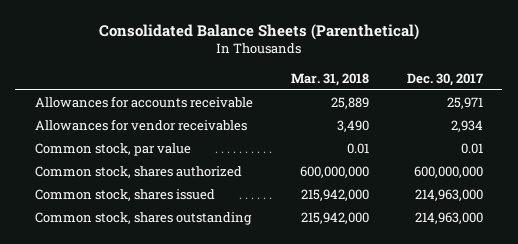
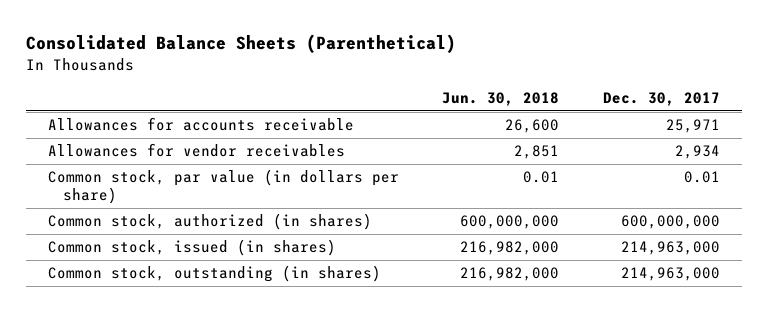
[290,72,369,86] Mar. 31, 2018 -> none
none -> [442,92,560,107] Jun. 30, 2018
[34,143,191,157] Common stock, par value -> [47,169,399,204] Common stock, par value (in dollars per share)
[34,166,242,179] Common stock, shares authorized -> [47,213,372,231] Common stock, authorized (in shares)
[34,189,215,202] Common stock, shares issued -> [47,239,336,257] Common stock, issued (in shares)
[34,212,252,226] Common stock, shares outstanding -> [47,265,381,283] Common stock, outstanding (in shares)

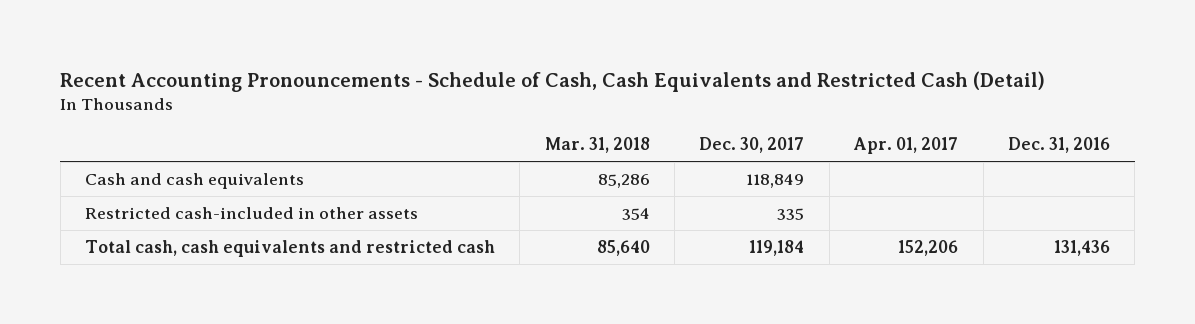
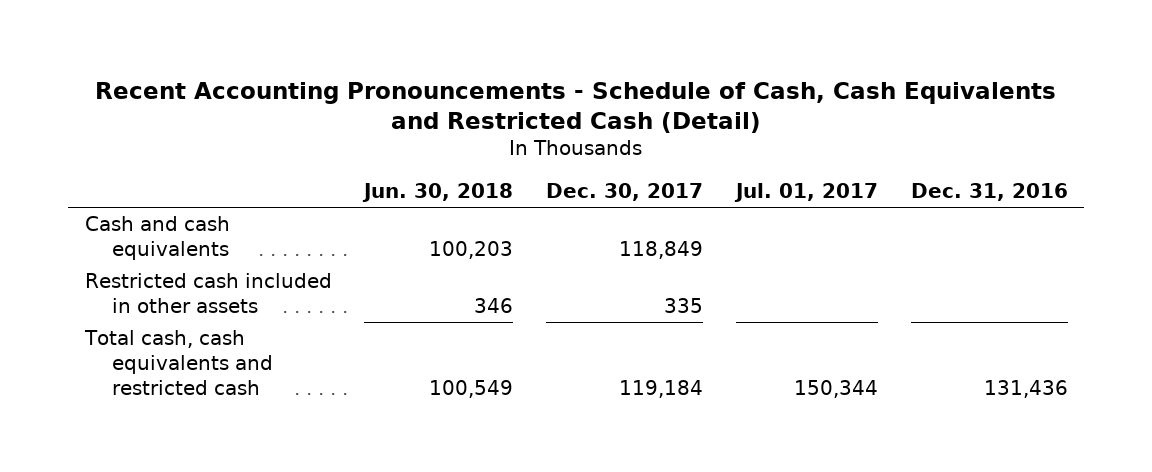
[544,137,650,154] Mar. 31, 2018 -> none
[853,137,959,155] Apr. 01, 2017 -> none
none -> [362,183,514,203] Jun. 30, 2018
none -> [733,183,878,203] Jul. 01, 2017
[84,206,418,219] Restricted cash-included in other assets -> [84,273,332,314] Restricted cash included in other assets

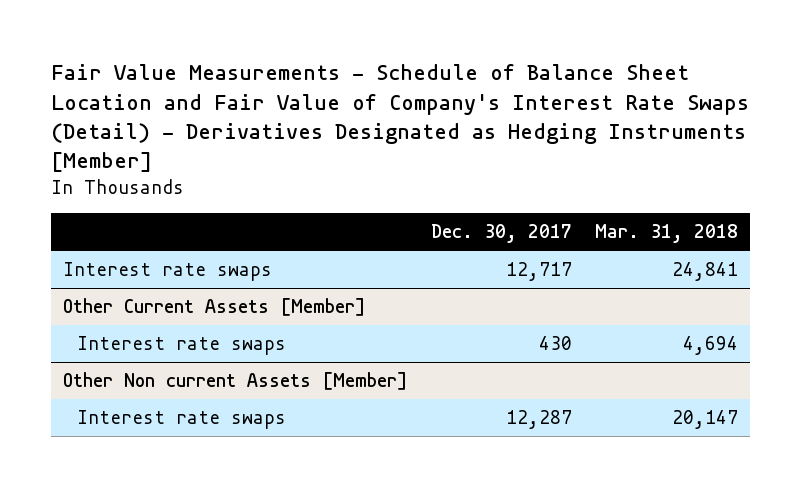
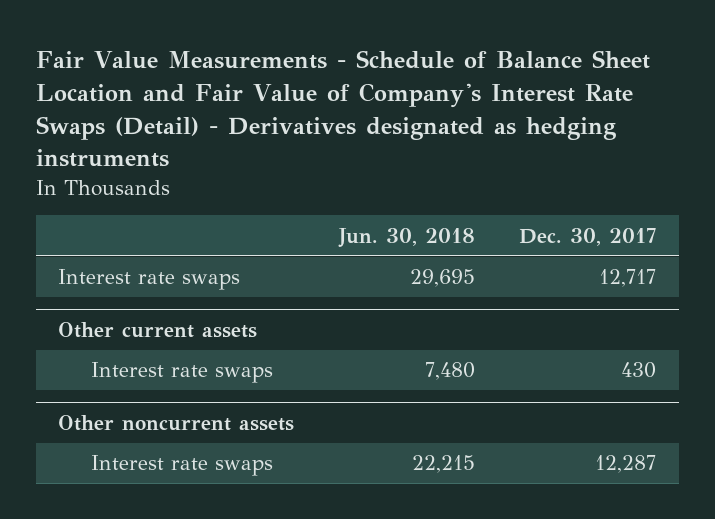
[51,64,750,173] Fair Value Measurements - Schedule of Balance Sheet Location and Fair Value of Company's Interest Rate Swaps (Detail) - Derivatives Designated as Hedging Instruments [Member] -> [35,50,650,168] Fair Value Measurements - Schedule of Balance Sheet Location and Fair Value of Company's Interest Rate Swaps (Detail) - Derivatives designated as hedging instruments
[595,224,739,244] Mar. 31, 2018 -> none
none -> [337,227,475,248] Jun. 30, 2018
[62,298,366,317] Other Current Assets [Member] -> [58,321,258,338] Other current assets
[62,372,408,391] Other Non current Assets [Member] -> [58,414,295,431] Other noncurrent assets

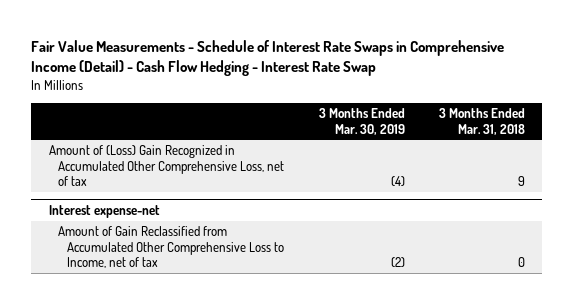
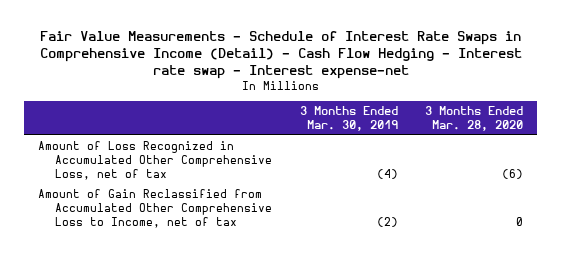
[31,39,505,77] Fair Value Measurements - Schedule of Interest Rate Swaps in Comprehensive Income (Detail) - Cash Flow Hedging - Interest Rate Swap -> [39,30,522,79] Fair Value Measurements - Schedule of Interest Rate Swaps in Comprehensive Income (Detail) - Cash Flow Hedging - Interest rate swap - Interest expense-net
[439,108,526,135] 3 Months Ended Mar. 31, 2018 -> none
none -> [425,105,524,131] 3 Months Ended Mar. 28, 2020
[48,204,160,218] Interest expense-net -> none
[48,145,284,186] Amount of (Loss) Gain Recognized in Accumulated Other Comprehensive Loss, net of tax -> [37,141,272,180] Amount of Loss Recognized in Accumulated Other Comprehensive Loss, net of tax

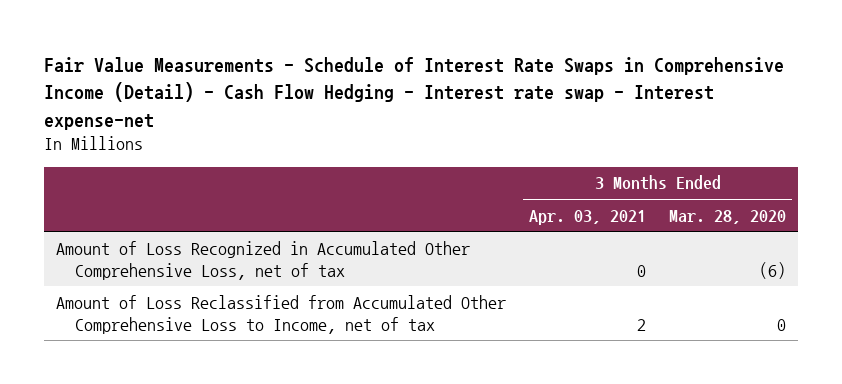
[299,105,398,131] 3 Months Ended Mar. 30, 2019 -> none
none -> [528,209,646,225] Apr. 03, 2021
[37,189,272,228] Amount of Gain Reclassified from Accumulated Other Comprehensive Loss to Income, net of tax -> [55,294,506,334] Amount of Loss Reclassified from Accumulated Other Comprehensive Loss to Income, net of tax

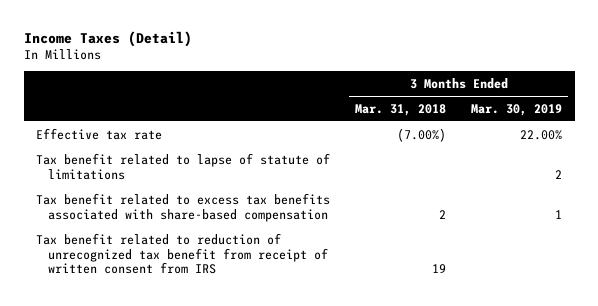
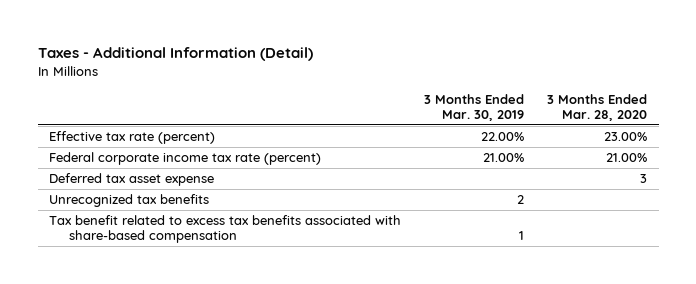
[23,30,192,47] Income Taxes (Detail) -> [37,47,313,62] Taxes - Additional Information (Detail)
[355,103,447,116] Mar. 31, 2018 -> none
none -> [547,93,648,122] 3 Months Ended Mar. 28, 2020
[36,127,163,140] Effective tax rate -> [49,131,216,145] Effective tax rate (percent)
none -> [49,152,322,166] Federal corporate income tax rate (percent)
none -> [49,173,215,187] Deferred tax asset expense
[36,152,331,180] Tax benefit related to lapse of statute of limitations -> [49,194,210,208] Unrecognized tax benefits
[36,232,329,275] Tax benefit related to reduction of unrecognized tax benefit from receipt of written consent from IRS -> none

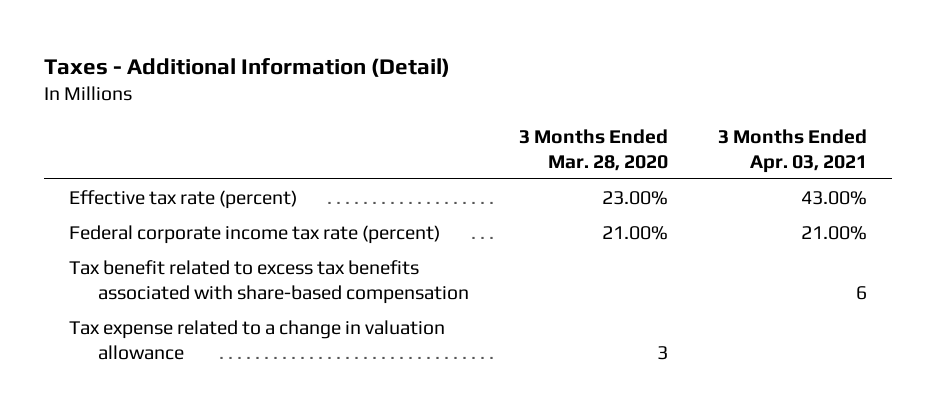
[424,93,525,122] 3 Months Ended Mar. 30, 2019 -> none
none -> [718,128,868,173] 3 Months Ended Apr. 03, 2021
[49,173,215,187] Deferred tax asset expense -> none
[49,194,210,208] Unrecognized tax benefits -> none
none -> [68,319,445,360] Tax expense related to a change in valuation allowance

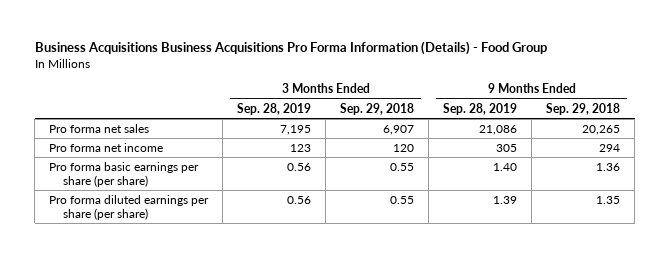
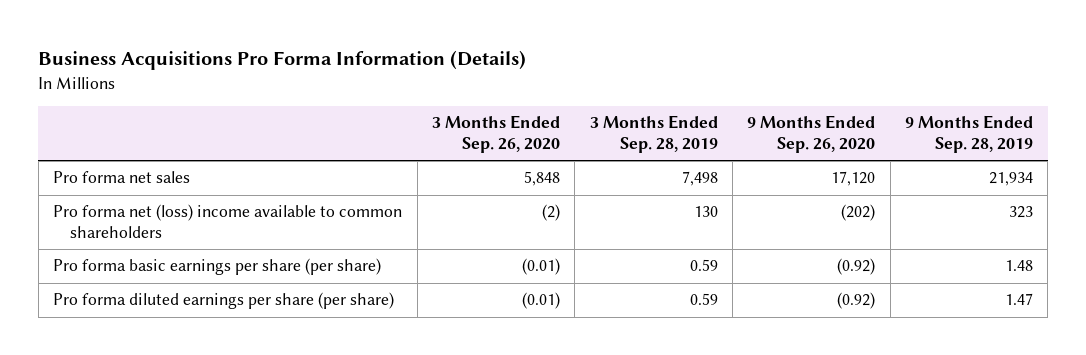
[34,41,547,56] Business Acquisitions Business Acquisitions Pro Forma Information (Details) - Food Group -> [38,50,527,71] Business Acquisitions Pro Forma Information (Details)
[340,102,415,115] Sep. 29, 2018 -> none
[546,102,621,115] Sep. 29, 2018 -> none
none -> [431,115,560,153] 3 Months Ended Sep. 26, 2020
none -> [747,115,876,153] 9 Months Ended Sep. 26, 2020
[280,124,312,135] 7,195 -> [681,171,718,187] 7,498
[479,124,518,135] 21,086 -> [988,172,1033,187] 21,934
[49,142,164,152] Pro forma net income -> [53,204,403,238] Pro forma net (loss) income available to common shareholders
[290,143,312,152] 123 -> [693,206,718,218] 130
[496,143,518,152] 305 -> [1008,206,1033,219] 323
[287,162,312,171] 0.56 -> [689,259,718,272] 0.59
[493,162,518,171] 1.40 -> [1004,260,1033,272] 1.48
[287,195,312,204] 0.56 -> [689,293,718,306] 0.59
[493,195,518,204] 1.39 -> [1004,293,1033,306] 1.47

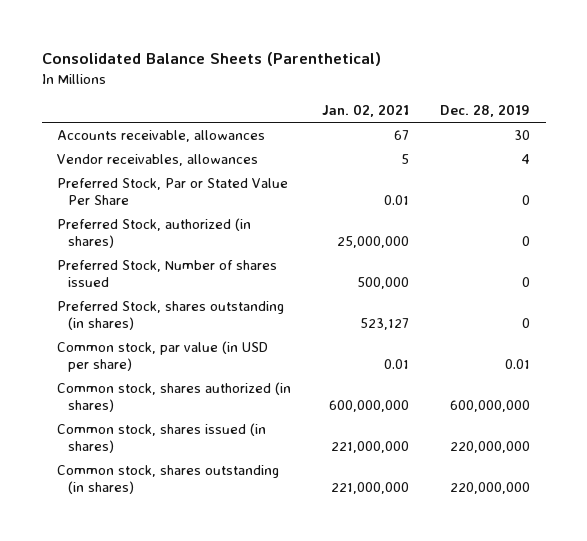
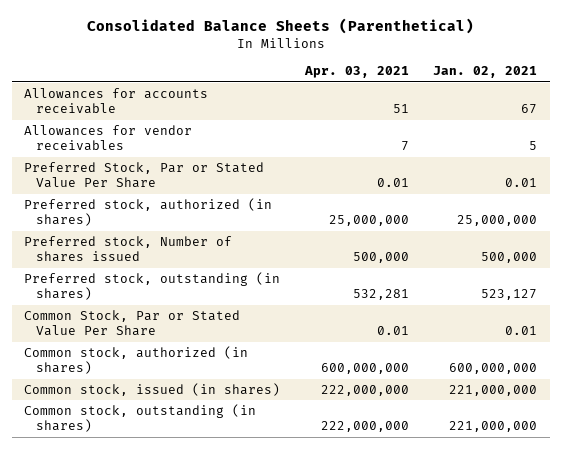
[440,103,531,117] Dec. 28, 2019 -> none
none -> [303,66,409,79] Apr. 03, 2021
[57,129,266,142] Accounts receivable, allowances -> [24,88,209,115] Allowances for accounts receivable
[57,153,259,166] Vendor receivables, allowances -> [24,125,193,152] Allowances for vendor receivables
[57,217,252,249] Preferred Stock, authorized (in shares) -> [24,198,273,227] Preferred stock, authorized (in shares)
[57,259,278,288] Preferred Stock, Number of shares issued -> [24,236,233,263] Preferred stock, Number of shares issued
[57,300,285,331] Preferred Stock, shares outstanding (in shares) -> [24,272,281,301] Preferred stock, outstanding (in shares)
[57,340,269,373] Common stock, par value (in USD per share) -> [24,310,241,337] Common Stock, Par or Stated Value Per Share
[57,381,292,413] Common stock, shares authorized (in shares) -> [24,346,249,375] Common stock, authorized (in shares)
[57,422,267,454] Common stock, shares issued (in shares) -> [24,383,281,397] Common stock, issued (in shares)
[57,464,280,495] Common stock, shares outstanding (in shares) -> [24,404,257,433] Common stock, outstanding (in shares)

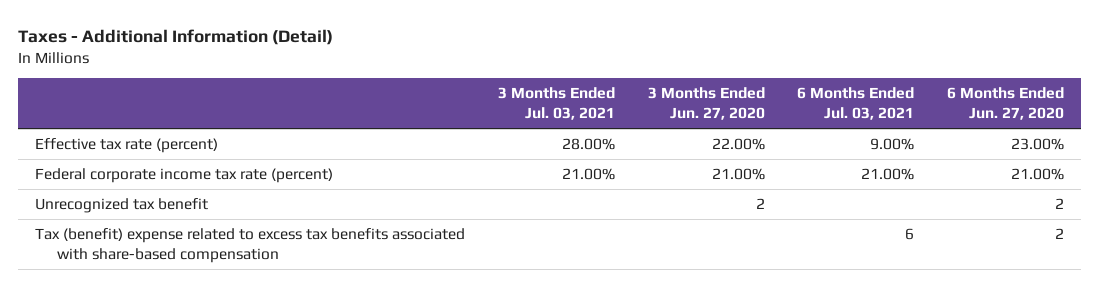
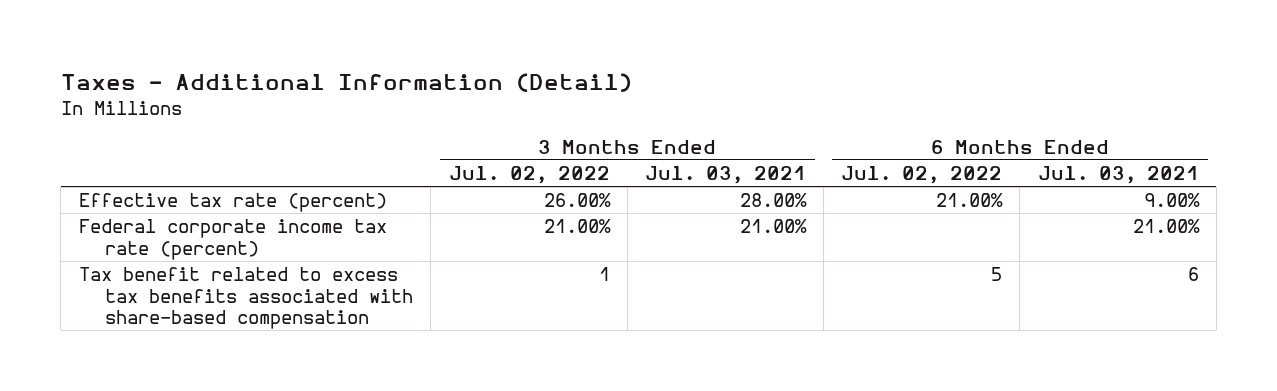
[647,87,765,120] 3 Months Ended Jun. 27, 2020 -> none
[947,87,1065,120] 6 Months Ended Jun. 27, 2020 -> none
none -> [448,165,610,184] Jul. 02, 2022
none -> [841,165,1003,184] Jul. 02, 2022
[34,198,208,214] Unrecognized tax benefit -> none
[34,228,465,263] Tax (benefit) expense related to excess tax benefits associated with share-based compensation -> [78,267,414,330] Tax benefit related to excess tax benefits associated with share-based compensation

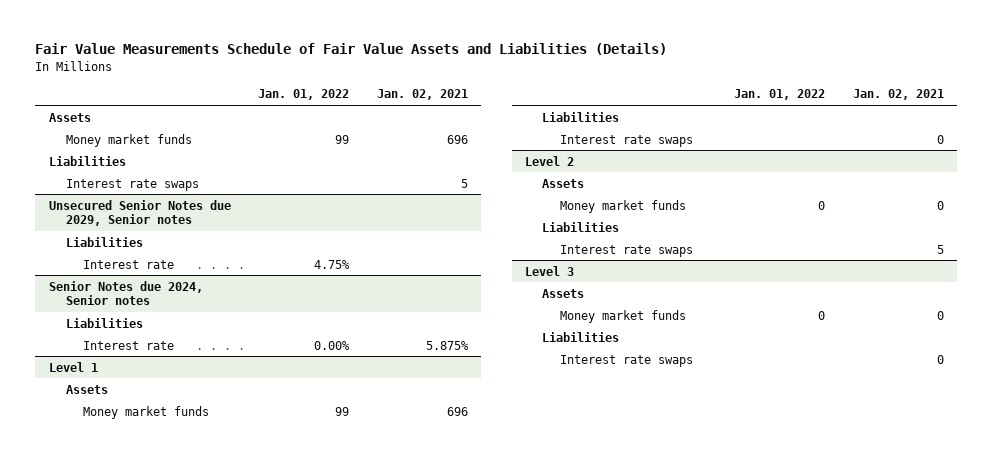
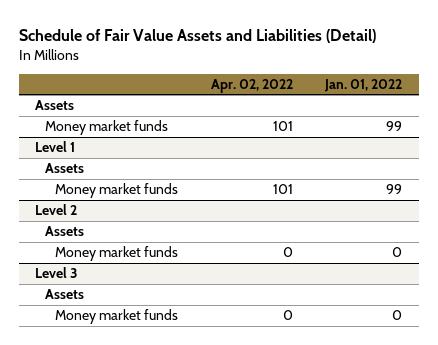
[35,43,668,56] Fair Value Measurements Schedule of Fair Value Assets and Liabilities (Details) -> [18,28,376,43] Schedule of Fair Value Assets and Liabilities (Detail)
[376,89,468,101] Jan. 02, 2021 -> none
none -> [210,78,293,93] Apr. 02, 2022
[49,155,127,166] Liabilities -> none
[66,178,200,191] Interest rate swaps -> none
[49,199,232,227] Unsecured Senior Notes due 2029, Senior notes -> none
[66,236,144,247] Liabilities -> none
[83,259,175,269] Interest rate -> none
[49,280,204,306] Senior Notes due 2024, Senior notes -> none
[66,317,144,328] Liabilities -> none
[83,340,175,350] Interest rate -> none
[542,111,620,122] Liabilities -> none
[559,134,693,147] Interest rate swaps -> none
[542,221,620,232] Liabilities -> none
[559,244,693,257] Interest rate swaps -> none
[542,331,620,342] Liabilities -> none
[559,354,693,367] Interest rate swaps -> none

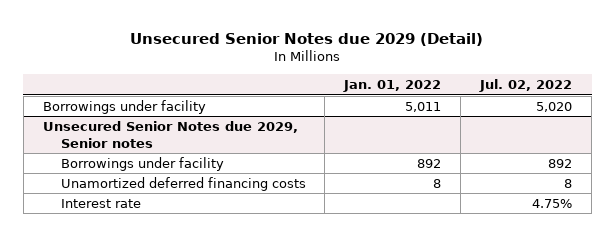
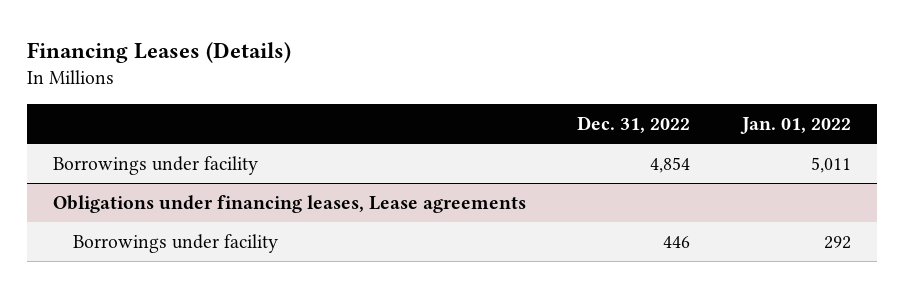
[130,32,484,46] Unsecured Senior Notes due 2029 (Detail) -> [27,41,292,63] Financing Leases (Details)
[479,79,573,93] Jul. 02, 2022 -> none
none -> [577,115,691,133] Dec. 31, 2022
[42,120,298,148] Unsecured Senior Notes due 2029, Senior notes -> none
[60,176,306,191] Unamortized deferred financing costs -> none
[60,198,141,208] Interest rate -> none
none -> [52,195,526,214] Obligations under financing leases, Lease agreements
[417,158,442,168] 892 -> [823,236,851,250] 292

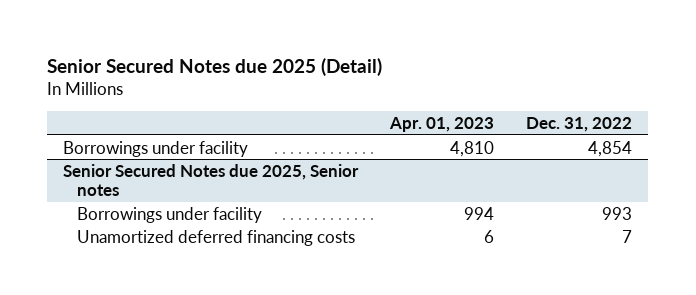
[27,41,292,63] Financing Leases (Details) -> [47,57,383,76] Senior Secured Notes due 2025 (Detail)
[739,116,851,134] Jan. 01, 2022 -> none
none -> [389,116,495,132] Apr. 01, 2023
[52,195,526,214] Obligations under financing leases, Lease agreements -> none
none -> [63,163,360,196] Senior Secured Notes due 2025, Senior notes
[663,236,691,249] 446 -> [602,206,633,220] 993
none -> [77,229,356,246] Unamortized deferred financing costs

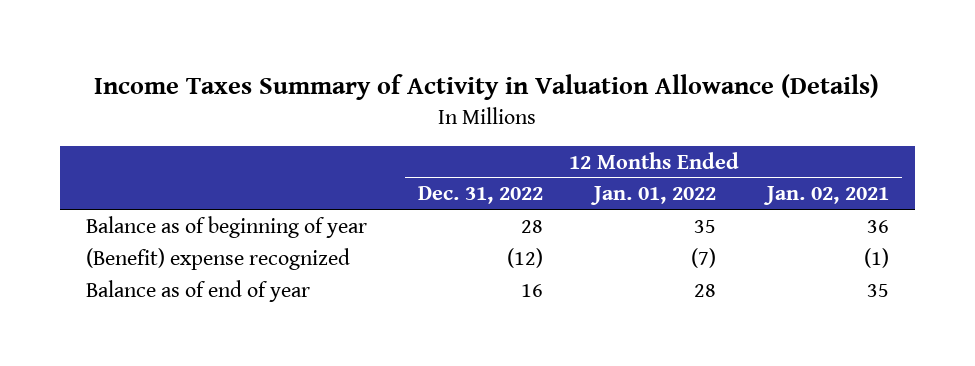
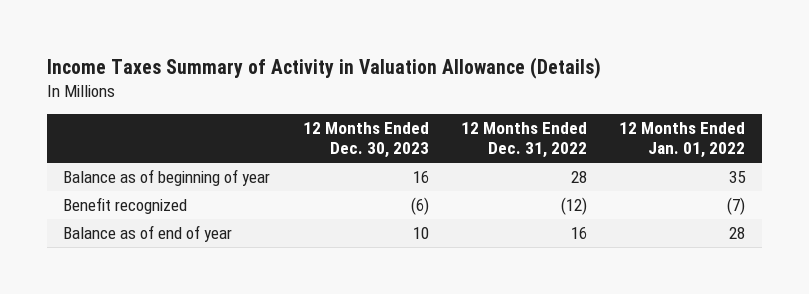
[763,186,890,206] Jan. 02, 2021 -> none
none -> [302,121,429,159] 12 Months Ended Dec. 30, 2023
[85,247,350,270] (Benefit) expense recognized -> [63,197,188,215] Benefit recognized

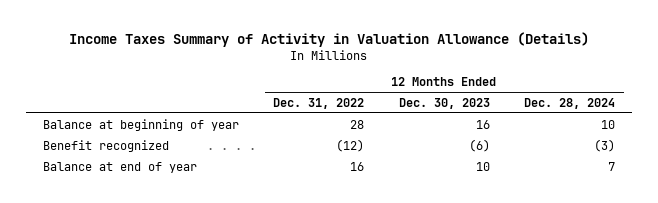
[619,121,746,159] 12 Months Ended Jan. 01, 2022 -> none
none -> [524,97,616,109] Dec. 28, 2024
[63,169,271,187] Balance as of beginning of year -> [42,118,239,131] Balance at beginning of year
[63,225,233,243] Balance as of end of year -> [42,161,197,173] Balance at end of year

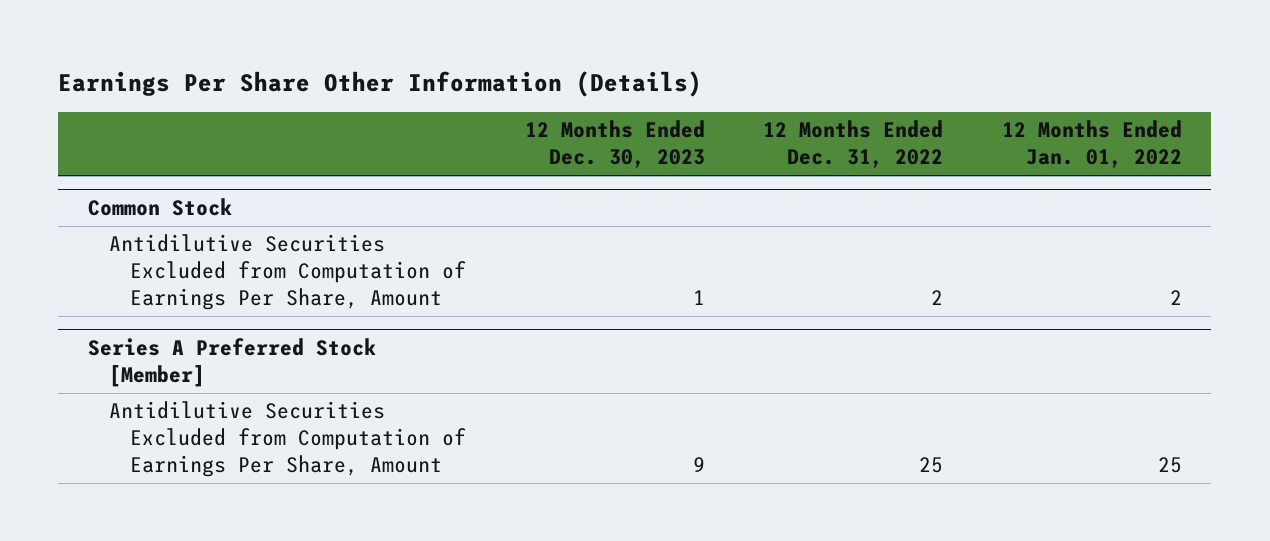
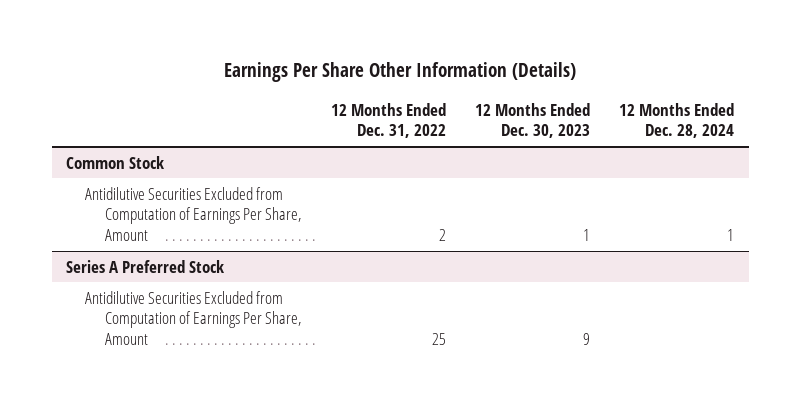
[1001,120,1182,169] 12 Months Ended Jan. 01, 2022 -> none
none -> [619,102,735,139] 12 Months Ended Dec. 28, 2024
[87,337,376,387] Series A Preferred Stock [Member] -> [66,259,225,273] Series A Preferred Stock

